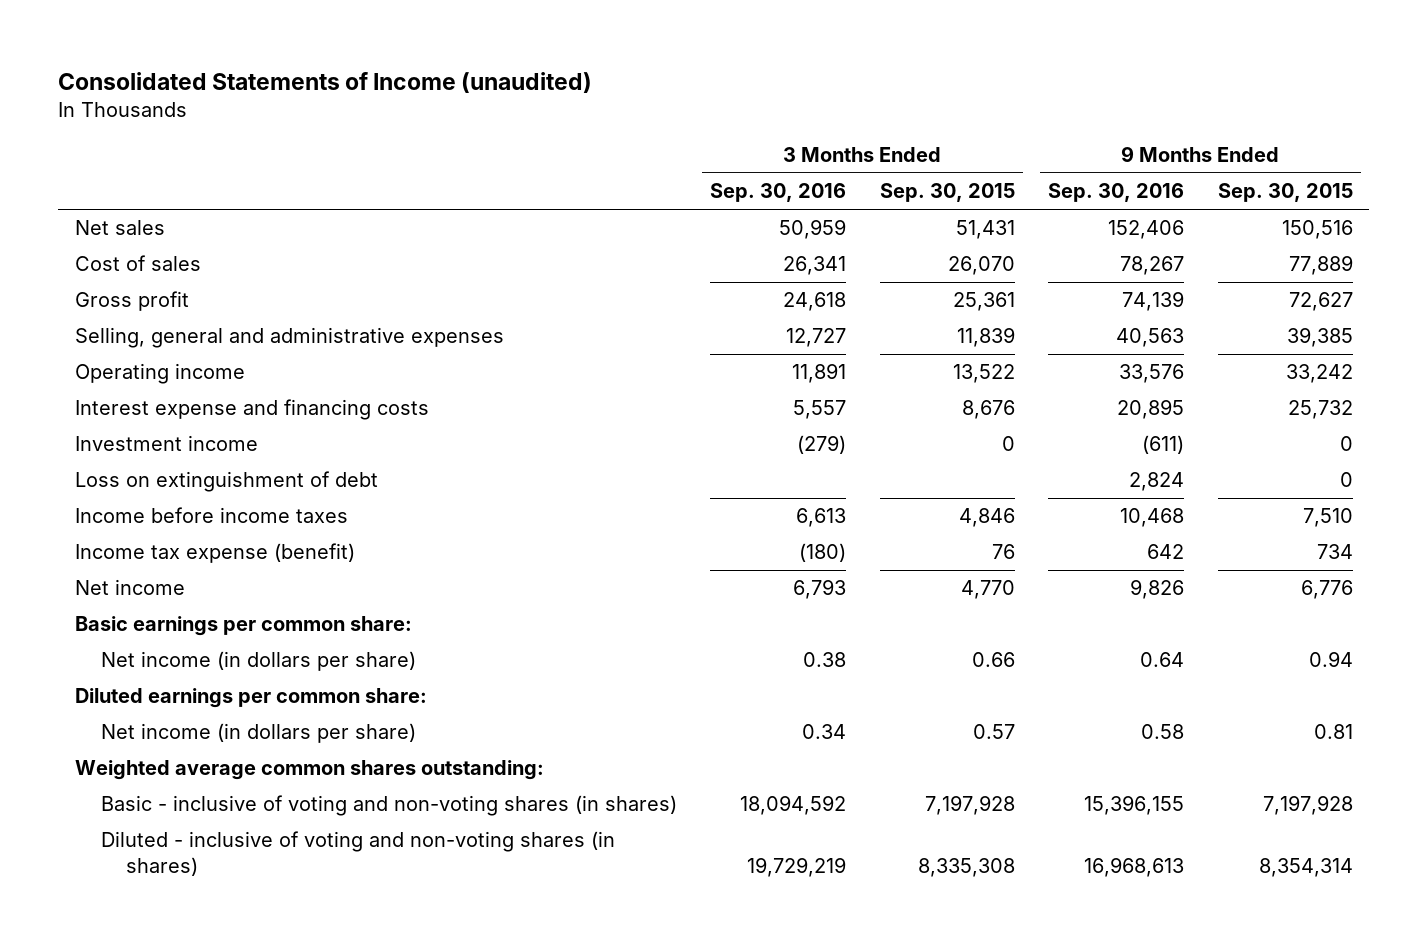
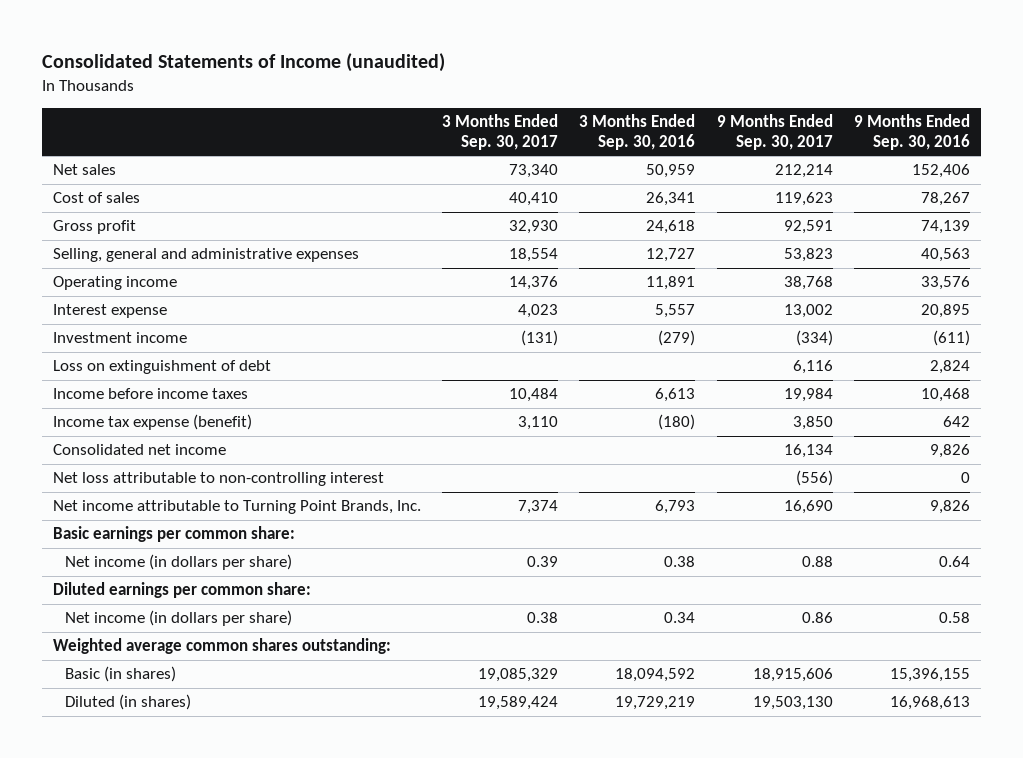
[879,183,1015,203] Sep. 30, 2015 -> none
[1217,183,1353,203] Sep. 30, 2015 -> none
none -> [442,114,559,151] 3 Months Ended Sep. 30, 2017
none -> [716,114,833,151] 9 Months Ended Sep. 30, 2017
[75,399,430,421] Interest expense and financing costs -> [52,304,167,319] Interest expense
none -> [52,444,226,456] Consolidated net income
none -> [52,472,384,487] Net loss attributable to non-controlling interest
[75,579,186,596] Net income -> [52,500,421,515] Net income attributable to Turning Point Brands, Inc.
[100,795,677,817] Basic - inclusive of voting and non-voting shares (in shares) -> [64,666,176,683] Basic (in shares)
[100,831,615,877] Diluted - inclusive of voting and non-voting shares (in shares) -> [64,694,191,711] Diluted (in shares)

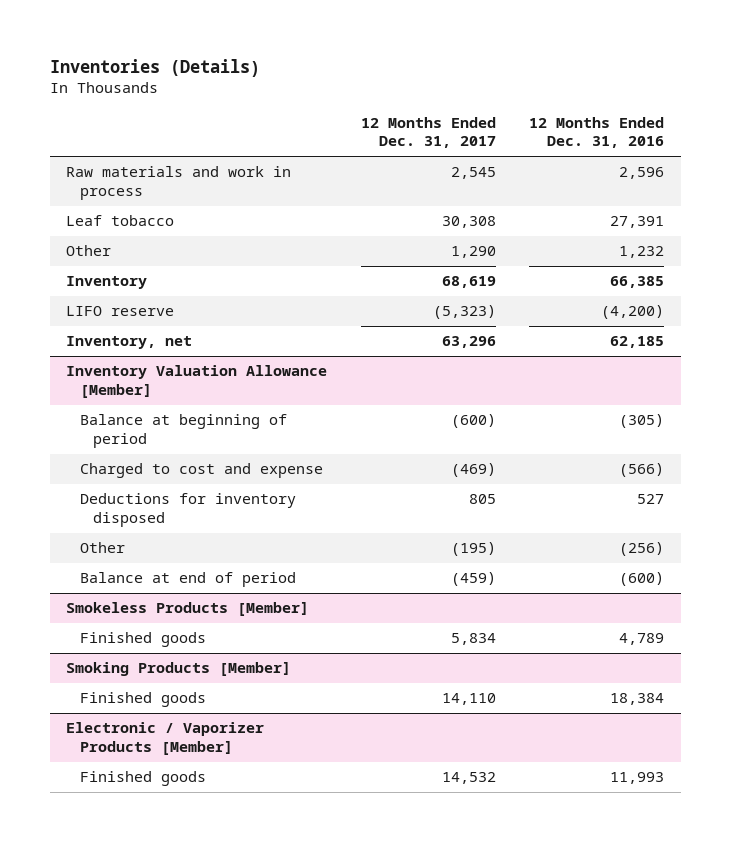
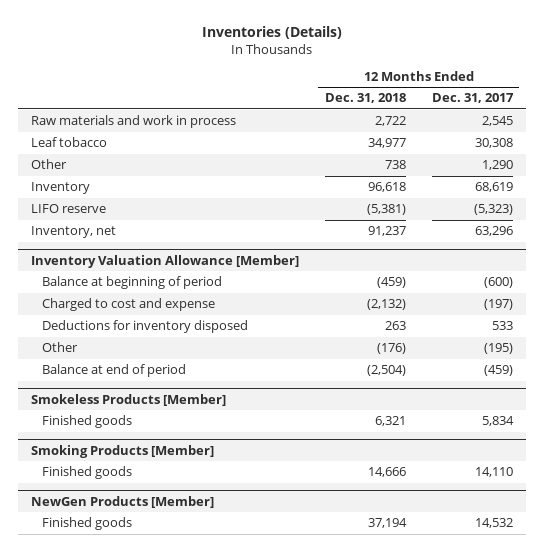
[529,116,665,149] 12 Months Ended Dec. 31, 2016 -> none
none -> [324,93,406,104] Dec. 31, 2018
[450,463,496,478] (469) -> [483,299,513,311] (197)
[468,494,496,505] 805 -> [491,321,513,331] 533
[66,722,265,755] Electronic / Vaporizer Products [Member] -> none
none -> [30,495,214,508] NewGen Products [Member]

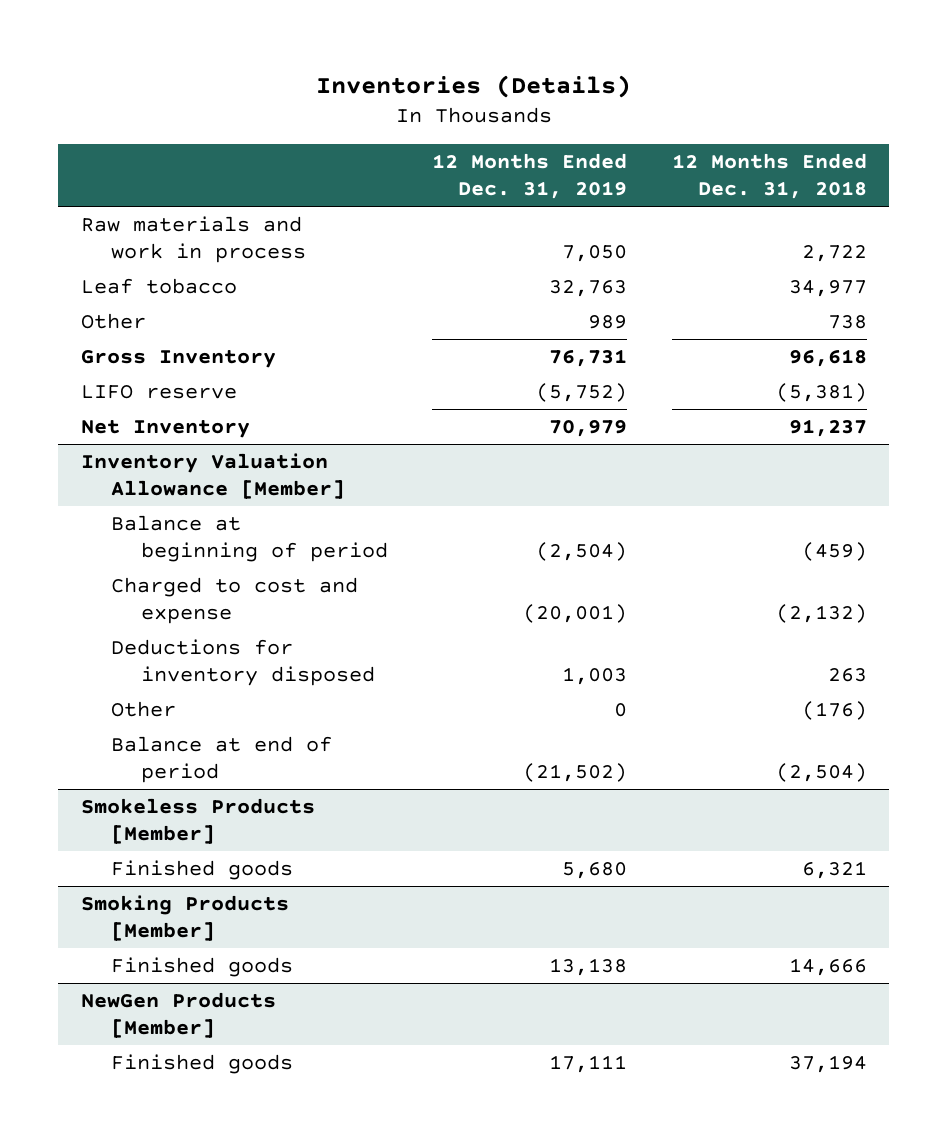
[431,93,514,104] Dec. 31, 2017 -> none
none -> [432,153,628,200] 12 Months Ended Dec. 31, 2019
[30,182,90,195] Inventory -> [80,349,276,368] Gross Inventory
[30,226,116,239] Inventory, net -> [80,419,250,438] Net Inventory

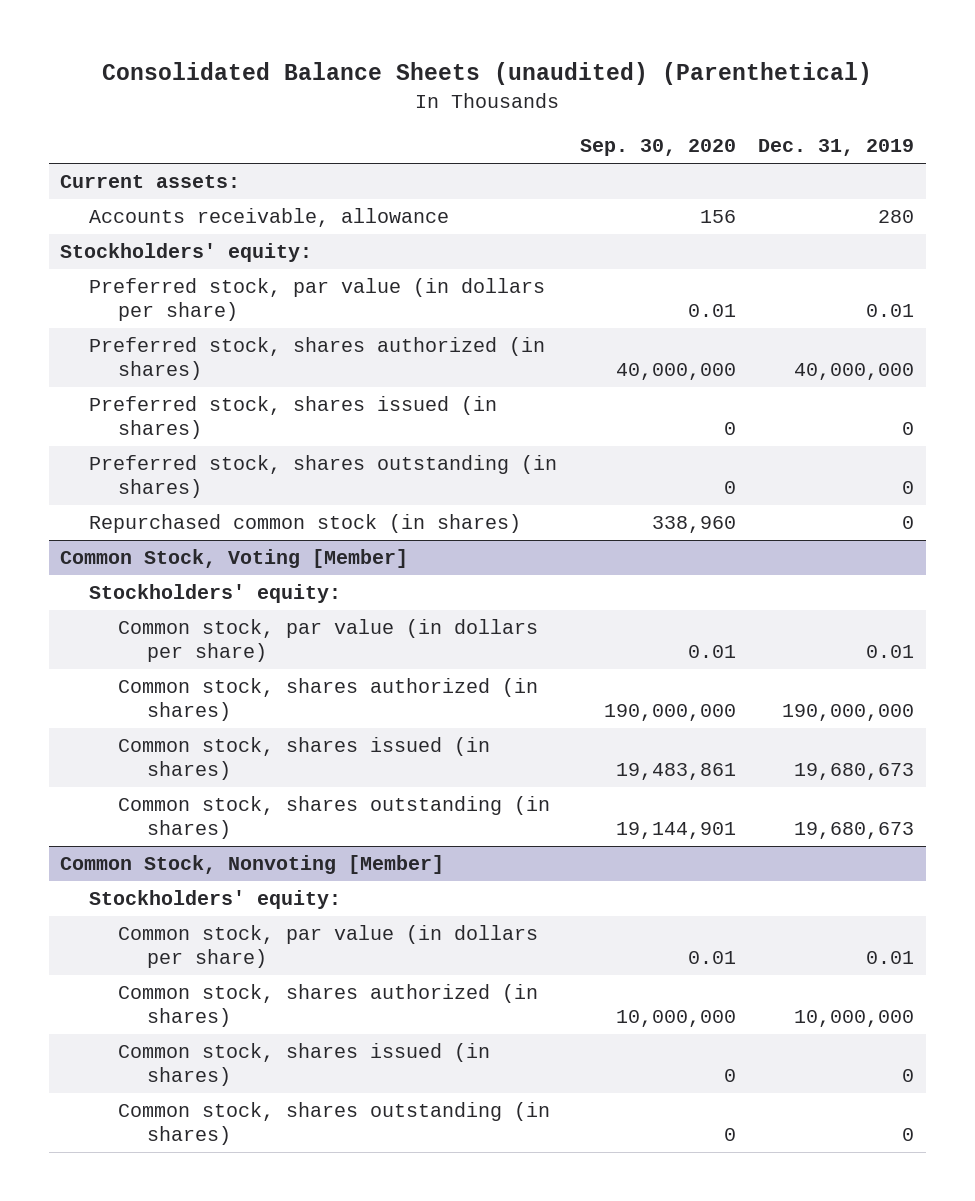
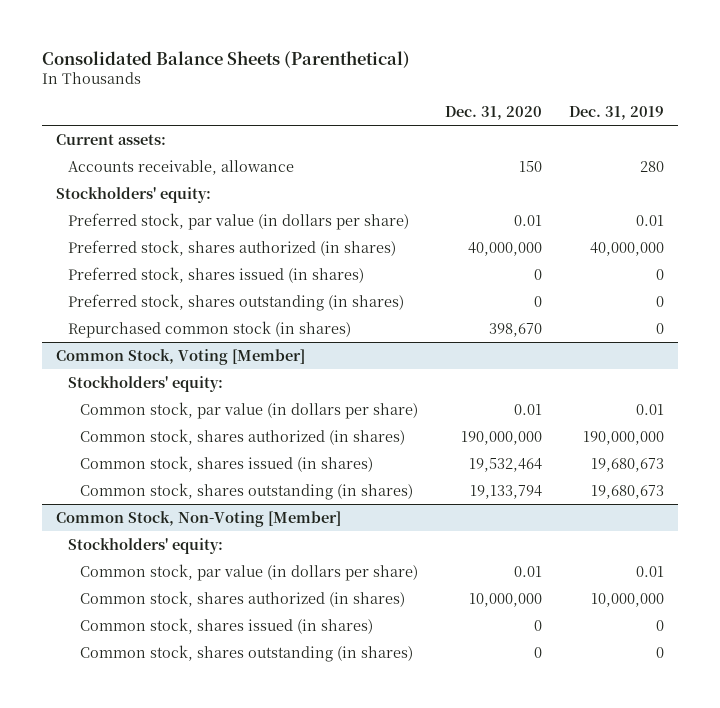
[102,62,873,86] Consolidated Balance Sheets (unaudited) (Parenthetical) -> [42,50,411,68] Consolidated Balance Sheets (Parenthetical)
[579,138,736,156] Sep. 30, 2020 -> none
none -> [445,106,543,121] Dec. 31, 2020
[60,855,445,875] Common Stock, Nonvoting [Member] -> [55,510,341,527] Common Stock, Non-Voting [Member]

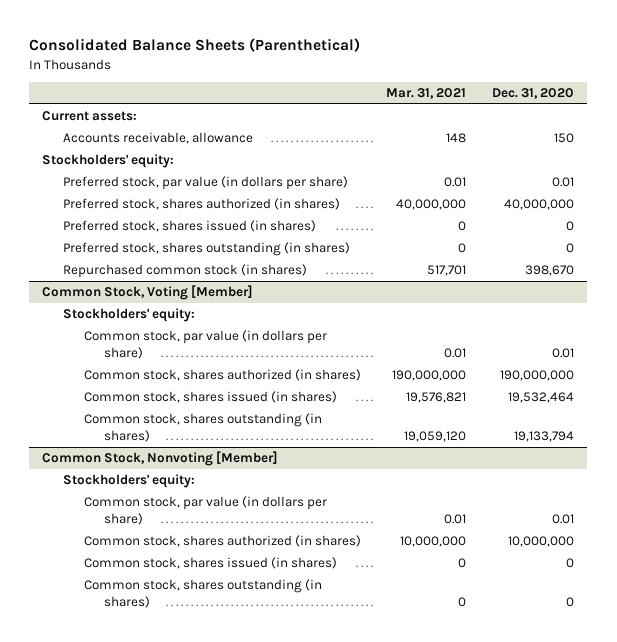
[569,106,665,121] Dec. 31, 2019 -> none
none -> [386,88,467,100] Mar. 31, 2021
[55,510,341,527] Common Stock, Non-Voting [Member] -> [42,451,279,467] Common Stock, Nonvoting [Member]

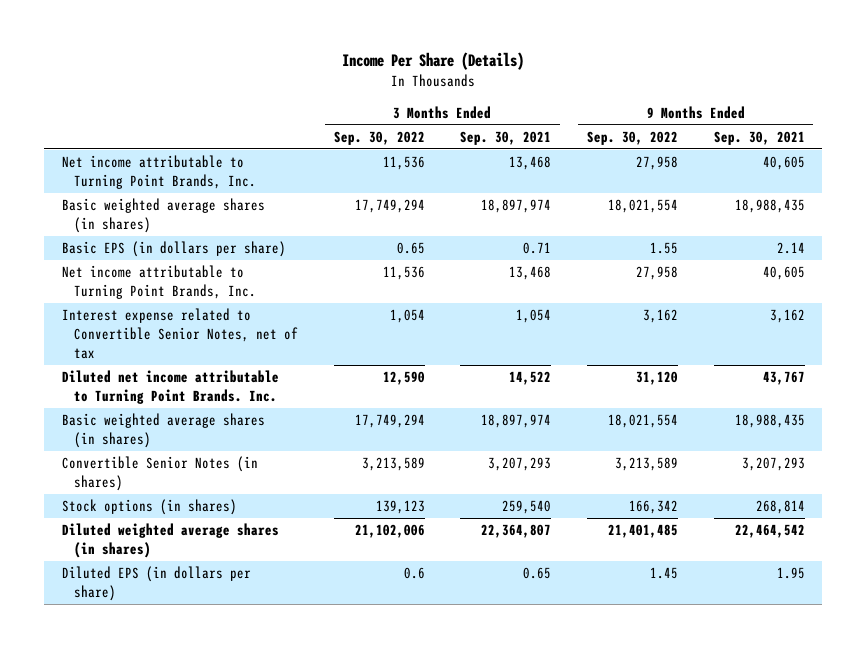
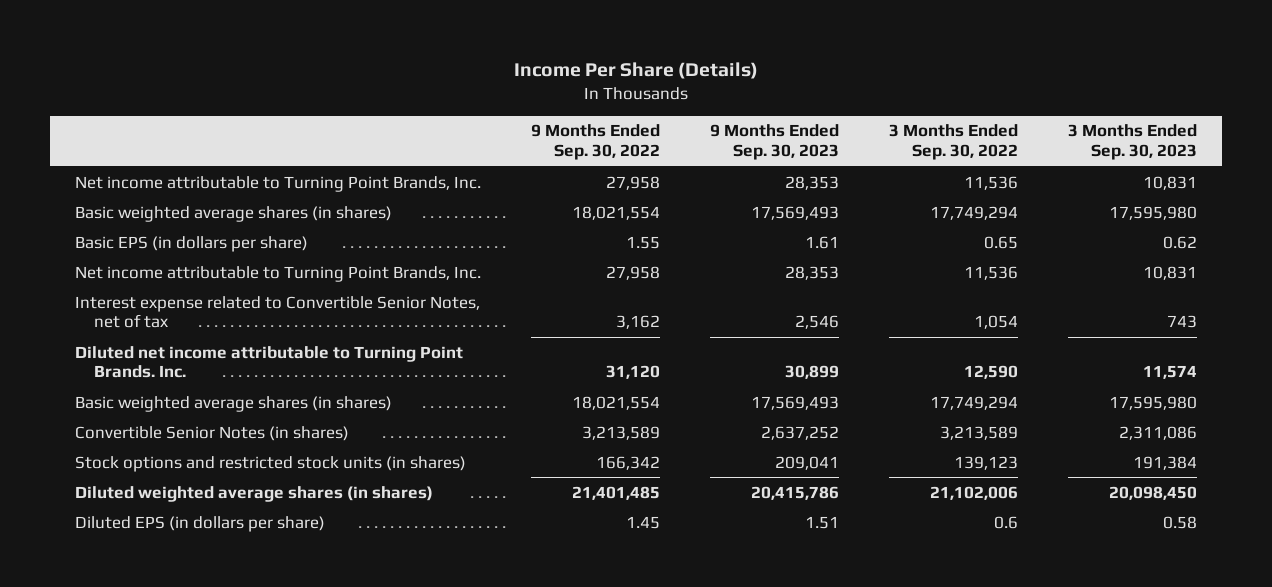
[460,130,552,145] Sep. 30, 2021 -> none
[713,130,805,145] Sep. 30, 2021 -> none
none -> [710,124,840,161] 9 Months Ended Sep. 30, 2023
none -> [1068,124,1198,161] 3 Months Ended Sep. 30, 2023
[61,499,237,516] Stock options (in shares) -> [75,455,467,472] Stock options and restricted stock units (in shares)

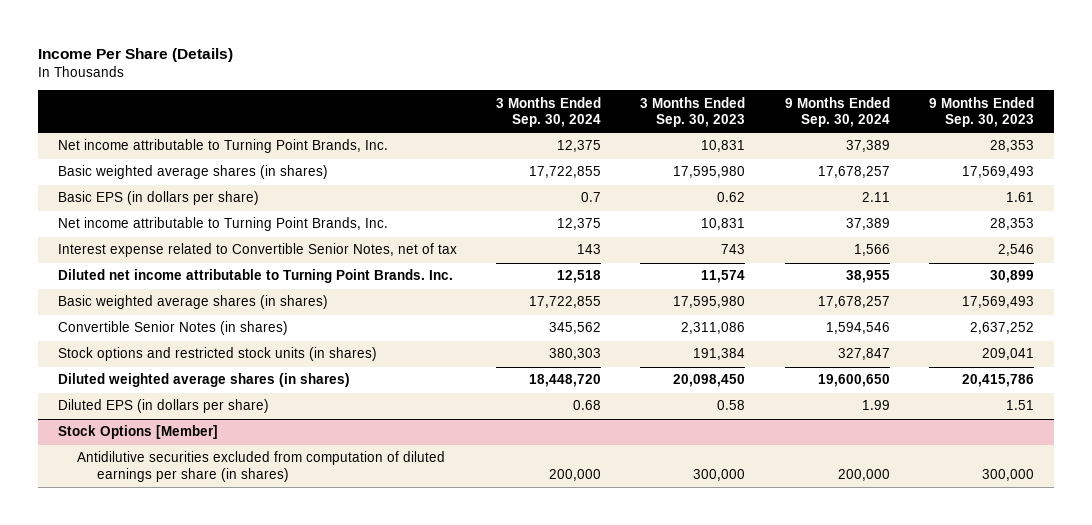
[531,124,661,161] 9 Months Ended Sep. 30, 2022 -> none
[889,124,1019,161] 3 Months Ended Sep. 30, 2022 -> none
none -> [495,96,601,127] 3 Months Ended Sep. 30, 2024
none -> [784,96,890,127] 9 Months Ended Sep. 30, 2024
none -> [57,425,218,440] Stock Options [Member]
none -> [77,451,446,482] Antidilutive securities excluded from computation of diluted earnings per share (in shares)

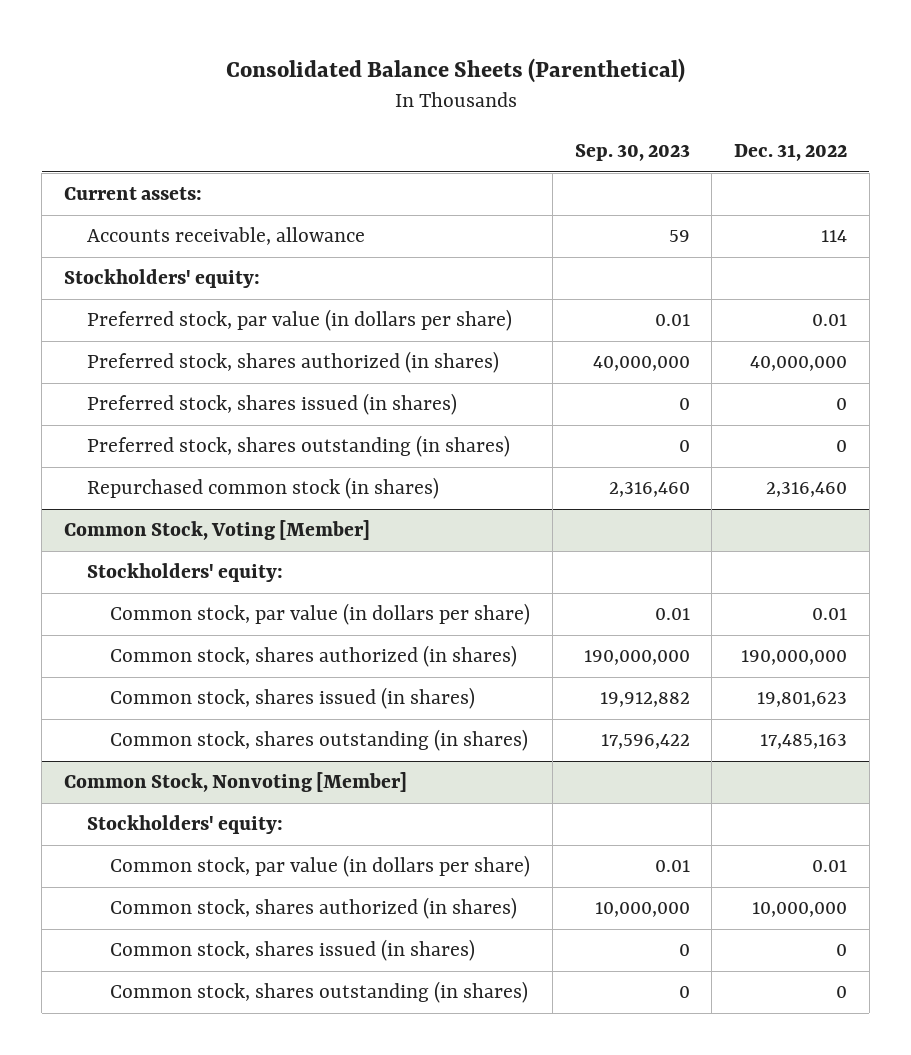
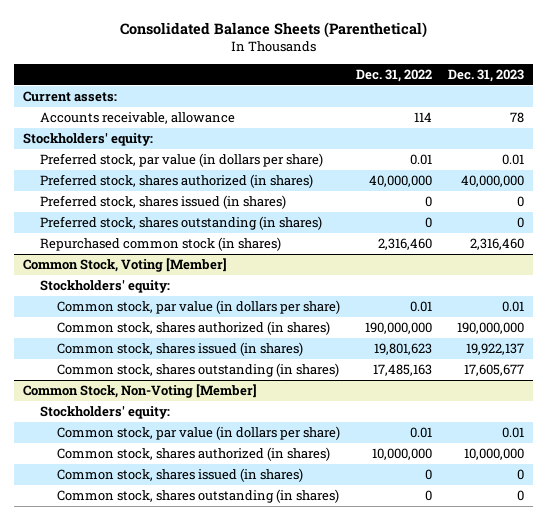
[574,144,690,162] Sep. 30, 2023 -> none
none -> [448,69,525,83] Dec. 31, 2023
[63,772,407,793] Common Stock, Nonvoting [Member] -> [22,383,257,398] Common Stock, Non-Voting [Member]

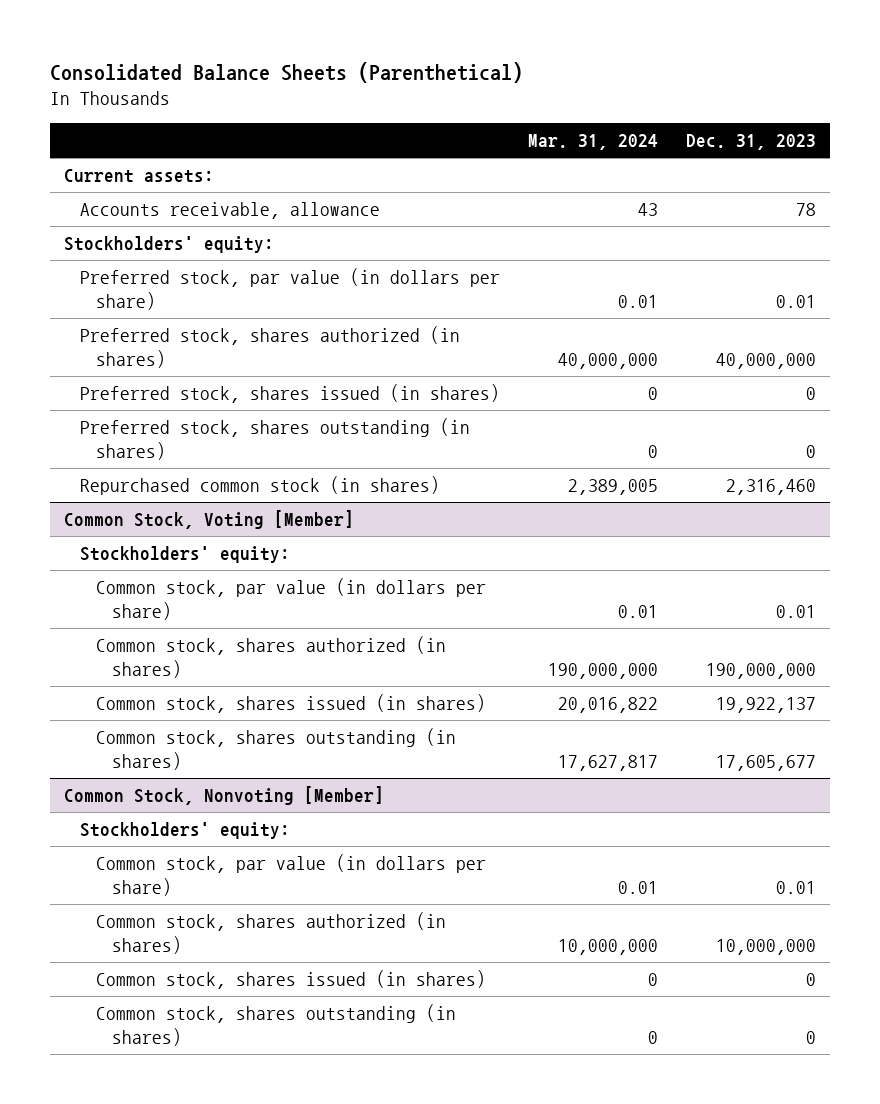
[356,69,433,83] Dec. 31, 2022 -> none
none -> [527,134,658,151] Mar. 31, 2024
[22,383,257,398] Common Stock, Non-Voting [Member] -> [63,785,384,805] Common Stock, Nonvoting [Member]

